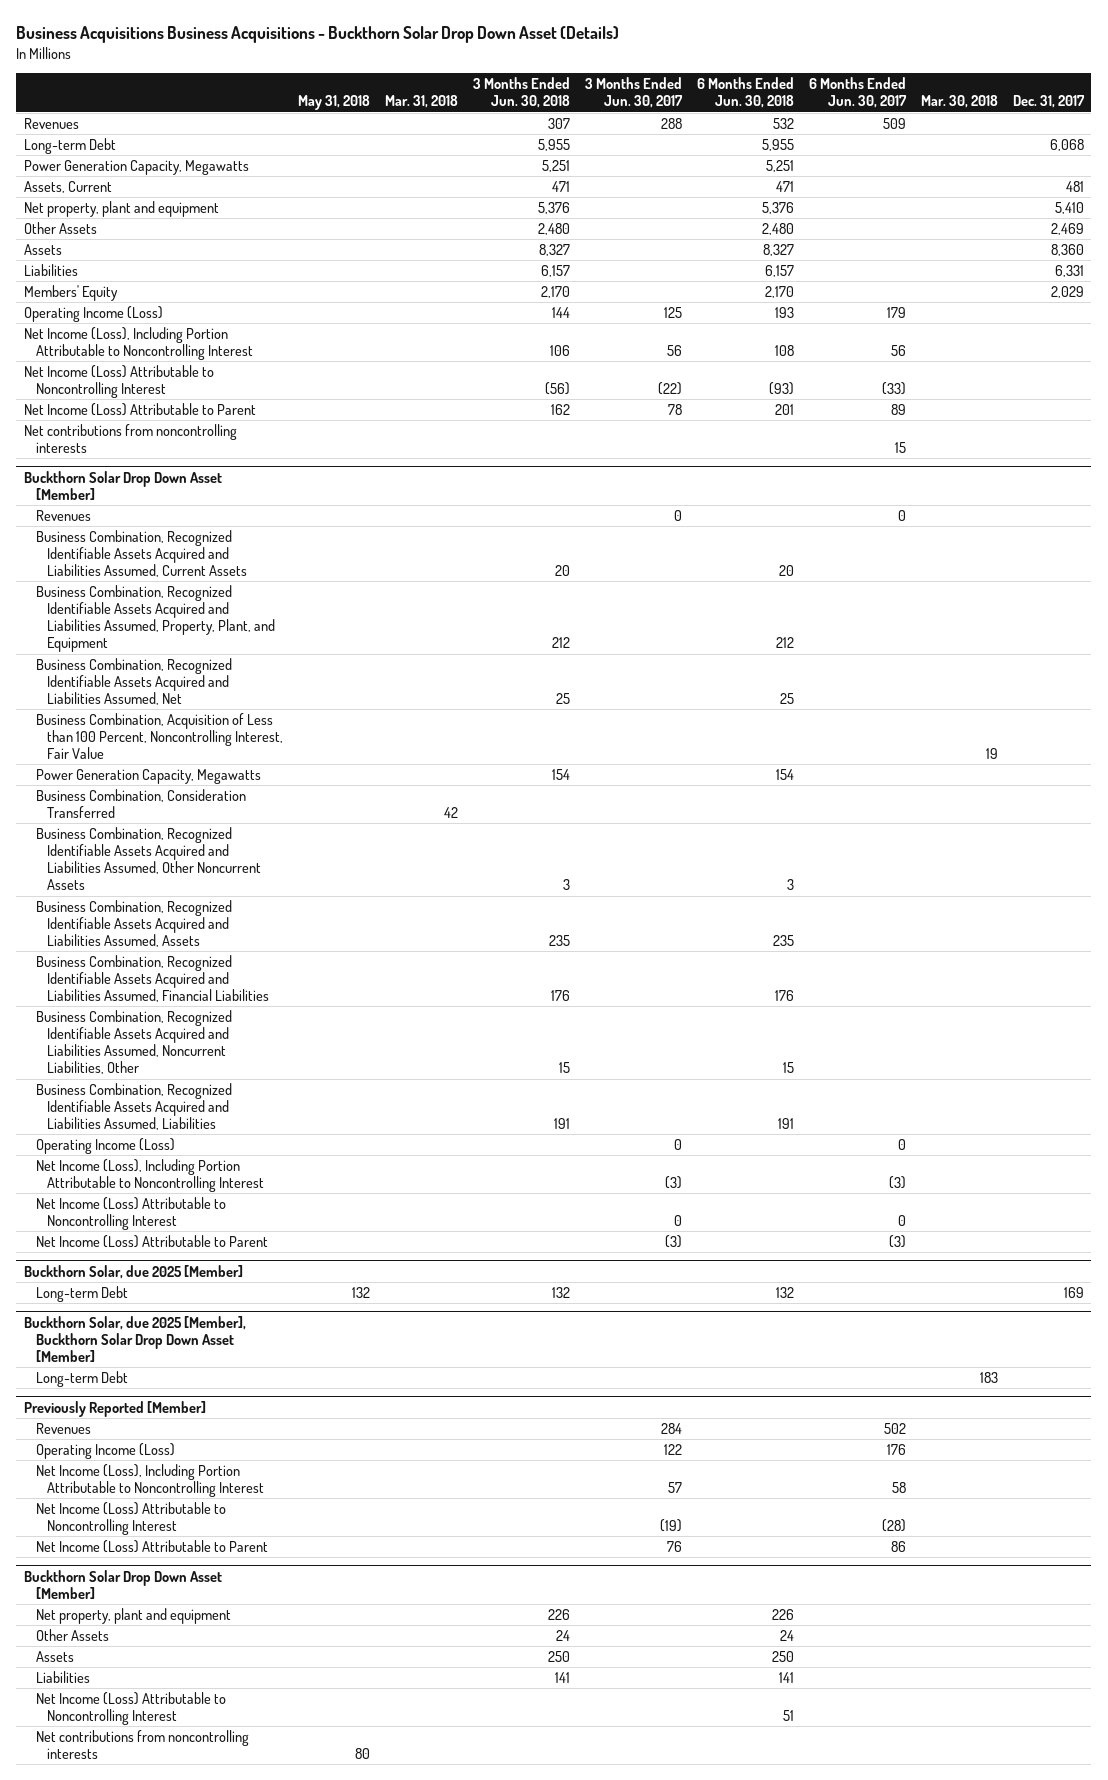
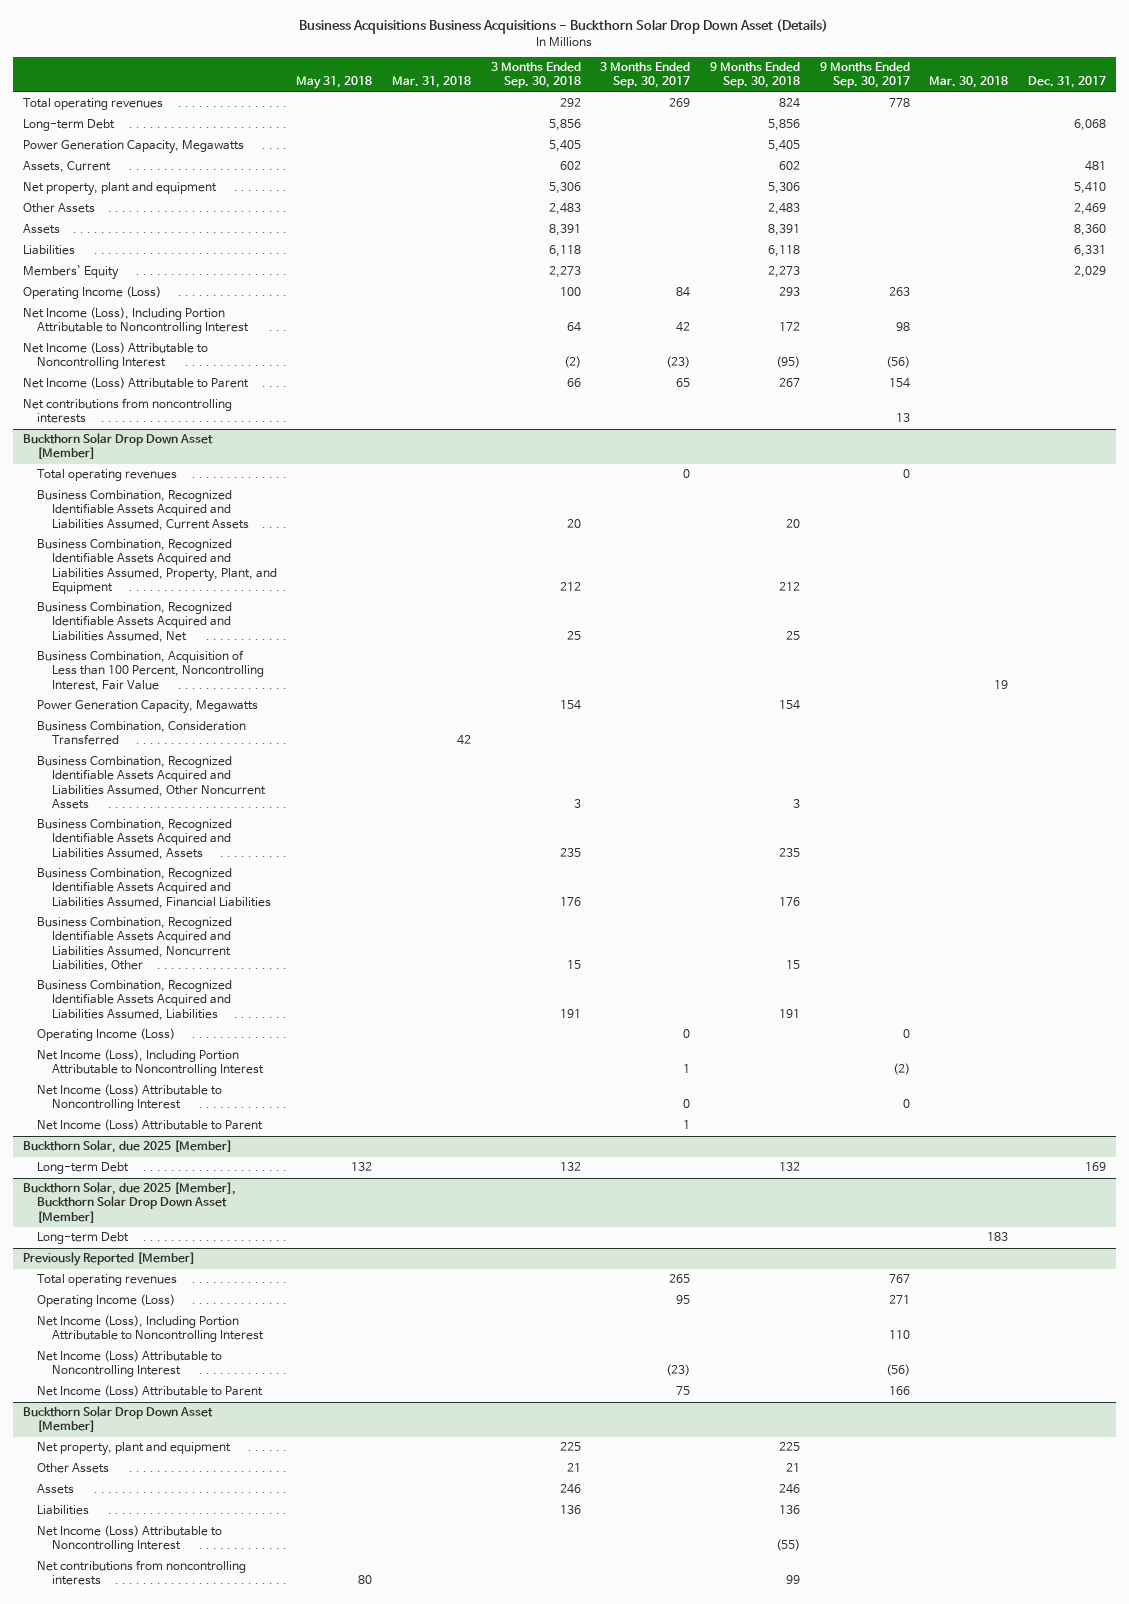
[473,77,571,109] 3 Months Ended Jun. 30, 2018 -> none
[585,77,684,109] 3 Months Ended Jun. 30, 2017 -> none
[697,77,795,109] 6 Months Ended Jun. 30, 2018 -> none
[809,77,908,109] 6 Months Ended Jun. 30, 2017 -> none
none -> [490,62,581,89] 3 Months Ended Sep. 30, 2018
none -> [600,62,691,89] 3 Months Ended Sep. 30, 2017
none -> [710,62,801,89] 9 Months Ended Sep. 30, 2018
none -> [819,62,910,89] 9 Months Ended Sep. 30, 2017
[23,117,79,129] Revenues -> [22,98,163,111] Total operating revenues
[35,509,91,521] Revenues -> [37,469,178,482] Total operating revenues
[35,1422,91,1434] Revenues -> [37,1274,178,1287] Total operating revenues

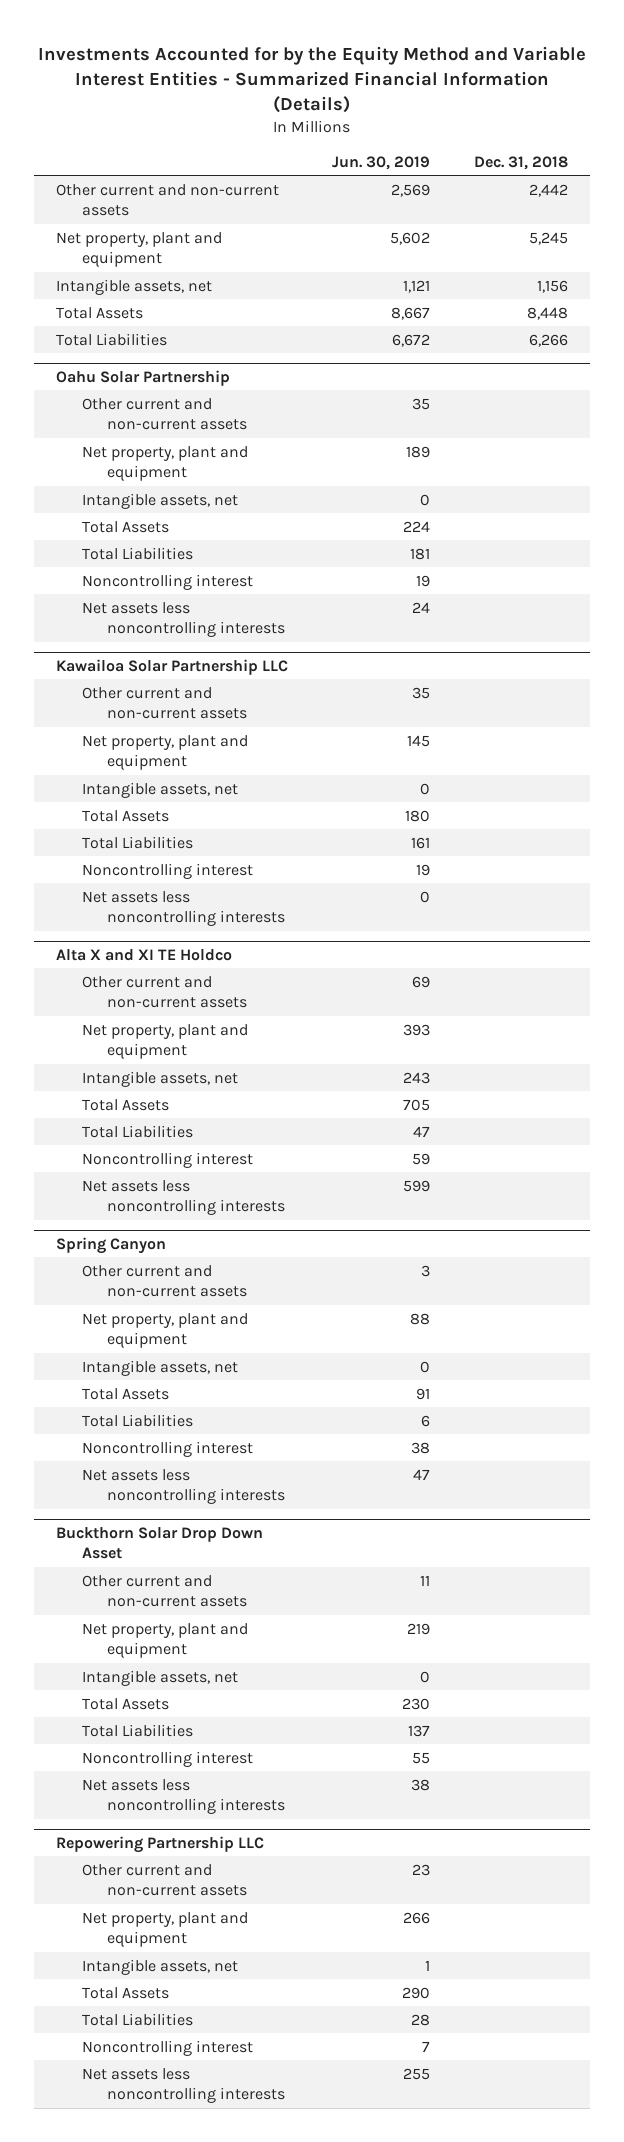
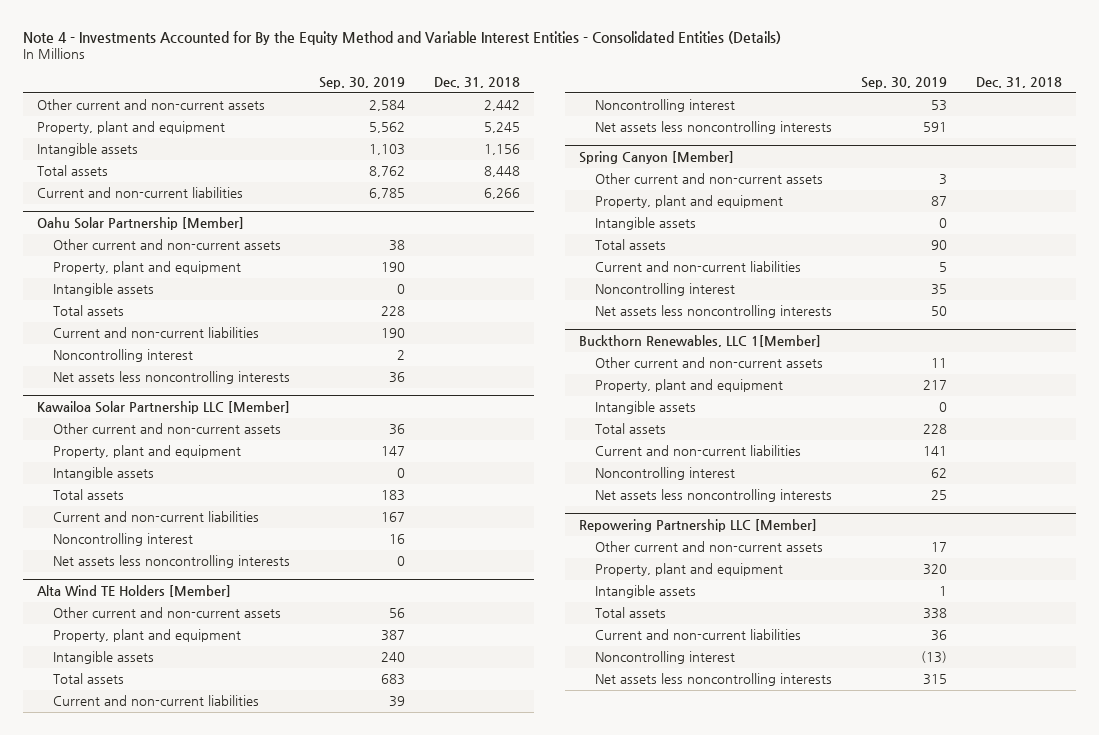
[38,45,587,113] Investments Accounted for by the Equity Method and Variable Interest Entities - Summarized Financial Information (Details) -> [22,30,781,45] Note 4 - Investments Accounted for By the Equity Method and Variable Interest Entities - Consolidated Entities (Details)
[332,155,431,170] Jun. 30, 2019 -> none
none -> [318,77,405,90] Sep. 30, 2019
[56,231,223,268] Net property, plant and equipment -> [37,121,226,135] Property, plant and equipment
[56,278,213,295] Intangible assets, net -> [37,143,139,157] Intangible assets
[56,306,144,319] Total Assets -> [37,165,109,177] Total assets
[56,332,168,346] Total Liabilities -> [37,187,244,199] Current and non-current liabilities
[56,369,231,386] Oahu Solar Partnership -> [37,216,245,230] Oahu Solar Partnership [Member]
[81,445,248,482] Net property, plant and equipment -> [52,261,241,275] Property, plant and equipment
[81,492,238,509] Intangible assets, net -> [52,283,154,297] Intangible assets
[81,520,169,533] Total Assets -> [52,305,124,317] Total assets
[81,546,193,560] Total Liabilities -> [52,327,259,339] Current and non-current liabilities
[56,658,289,675] Kawailoa Solar Partnership LLC -> [37,400,291,414] Kawailoa Solar Partnership LLC [Member]
[81,734,248,771] Net property, plant and equipment -> [52,445,241,459] Property, plant and equipment
[81,781,238,798] Intangible assets, net -> [52,467,154,481] Intangible assets
[81,809,169,822] Total Assets -> [52,489,124,501] Total assets
[81,835,193,849] Total Liabilities -> [52,511,259,523] Current and non-current liabilities
[56,948,233,961] Alta X and XI TE Holdco -> none
[81,975,247,1009] Other current and non-current assets -> none
[81,1023,248,1060] Net property, plant and equipment -> none
[81,1070,238,1087] Intangible assets, net -> none
[81,1098,169,1111] Total Assets -> none
[81,1124,193,1138] Total Liabilities -> none
[81,1151,253,1168] Noncontrolling interest -> none
[81,1179,285,1216] Net assets less noncontrolling interests -> none
none -> [37,584,232,597] Alta Wind TE Holders [Member]
none -> [52,607,281,619] Other current and non-current assets
none -> [52,629,241,643] Property, plant and equipment
none -> [52,651,154,665] Intangible assets
none -> [52,673,124,685] Total assets
none -> [52,695,259,707] Current and non-current liabilities
none -> [594,99,735,113] Noncontrolling interest
none -> [594,121,832,135] Net assets less noncontrolling interests
[56,1236,167,1254] Spring Canyon -> [579,150,735,164] Spring Canyon [Member]
[81,1312,248,1349] Net property, plant and equipment -> [594,195,783,209] Property, plant and equipment
[81,1359,238,1376] Intangible assets, net -> [594,217,696,231] Intangible assets
[81,1387,169,1400] Total Assets -> [594,239,666,251] Total assets
[81,1413,193,1427] Total Liabilities -> [594,261,801,273] Current and non-current liabilities
[56,1526,264,1560] Buckthorn Solar Drop Down Asset -> none
[81,1574,247,1608] Other current and non-current assets -> none
[81,1622,248,1659] Net property, plant and equipment -> none
[81,1669,238,1686] Intangible assets, net -> none
[81,1697,169,1710] Total Assets -> none
[81,1723,193,1737] Total Liabilities -> none
[81,1750,253,1767] Noncontrolling interest -> none
[81,1778,285,1815] Net assets less noncontrolling interests -> none
none -> [579,334,822,347] Buckthorn Renewables, LLC 1[Member]
none -> [594,357,823,369] Other current and non-current assets
none -> [594,379,783,393] Property, plant and equipment
none -> [594,401,696,415] Intangible assets
none -> [594,423,666,435] Total assets
none -> [594,445,801,457] Current and non-current liabilities
none -> [594,467,735,481] Noncontrolling interest
none -> [594,489,832,503] Net assets less noncontrolling interests
[56,1835,265,1853] Repowering Partnership LLC -> [579,518,818,532] Repowering Partnership LLC [Member]
[81,1911,248,1948] Net property, plant and equipment -> [594,563,783,577] Property, plant and equipment
[81,1958,238,1975] Intangible assets, net -> [594,585,696,599] Intangible assets
[81,1986,169,1999] Total Assets -> [594,607,666,619] Total assets
[81,2012,193,2026] Total Liabilities -> [594,629,801,641] Current and non-current liabilities

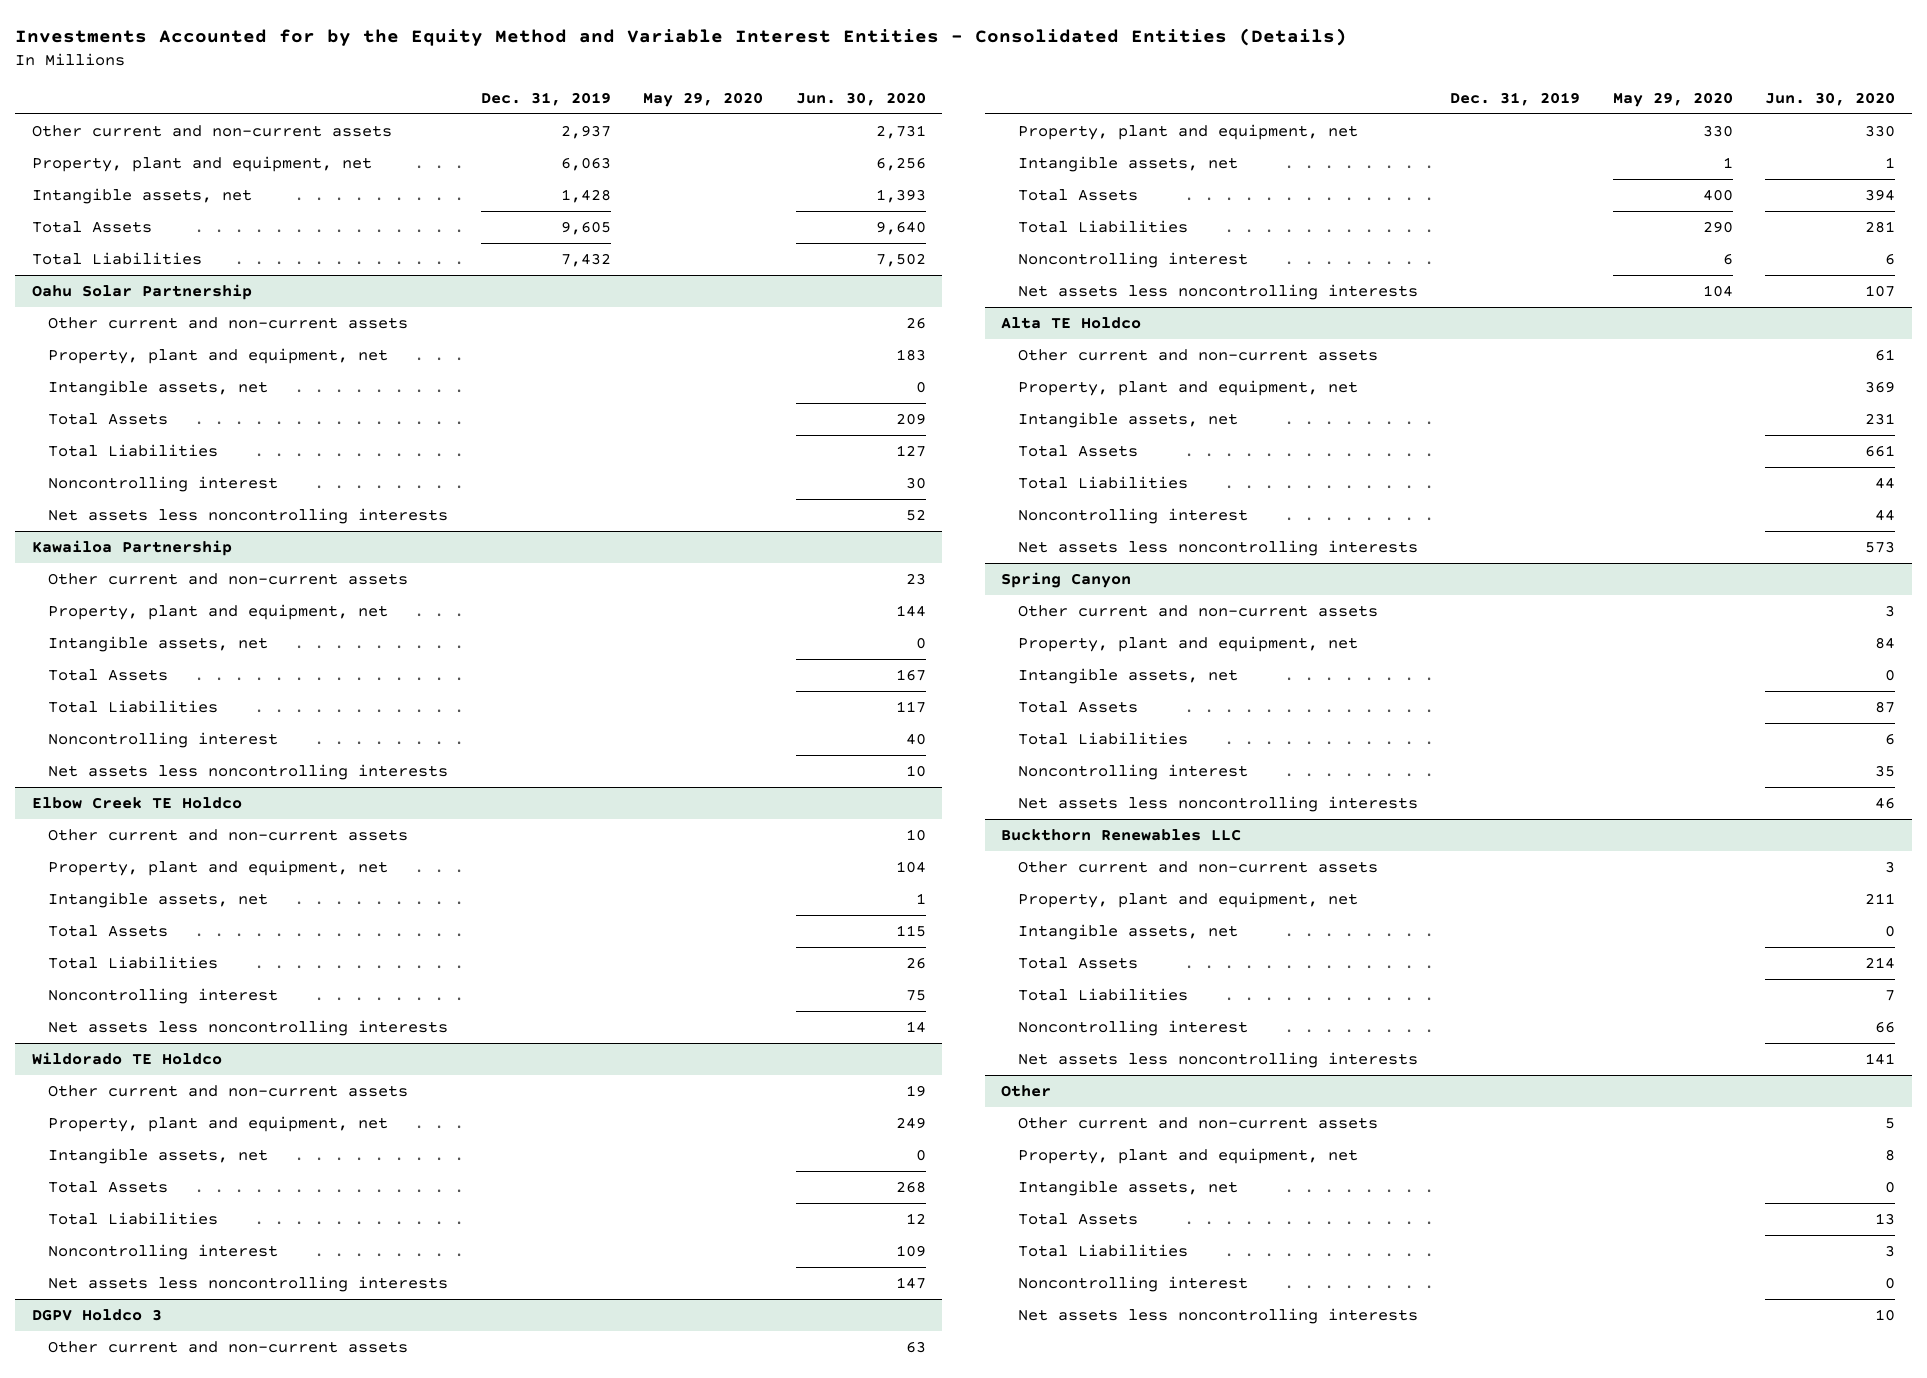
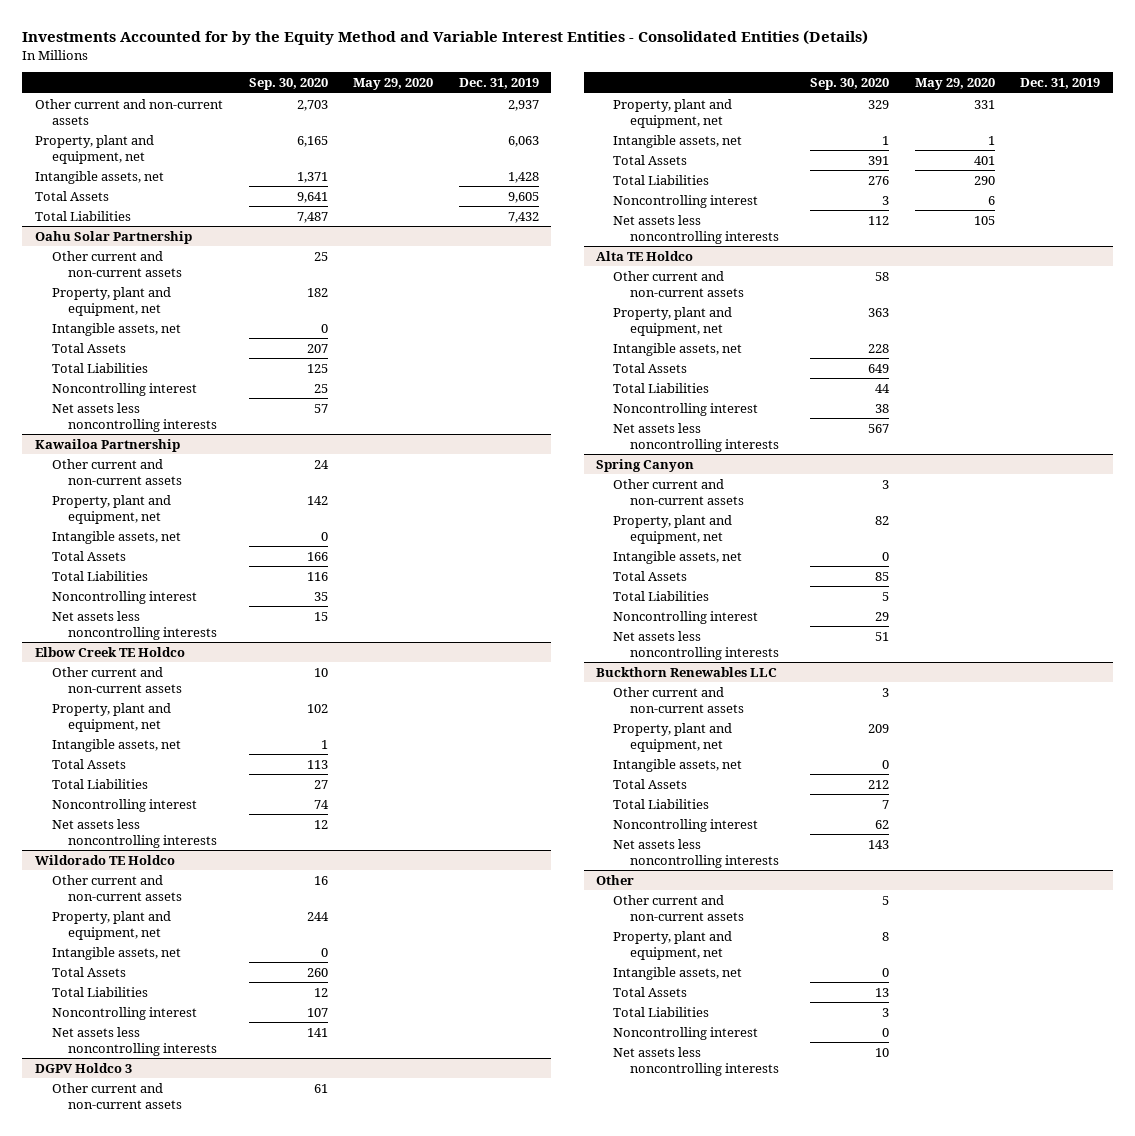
[796,91,927,106] Jun. 30, 2020 -> none
none -> [248,78,328,91] Sep. 30, 2020
[1702,125,1733,138] 330 -> [973,99,995,109] 331
[1702,189,1733,202] 400 -> [973,155,995,165] 401
[1702,285,1733,298] 104 -> [973,215,995,225] 105

